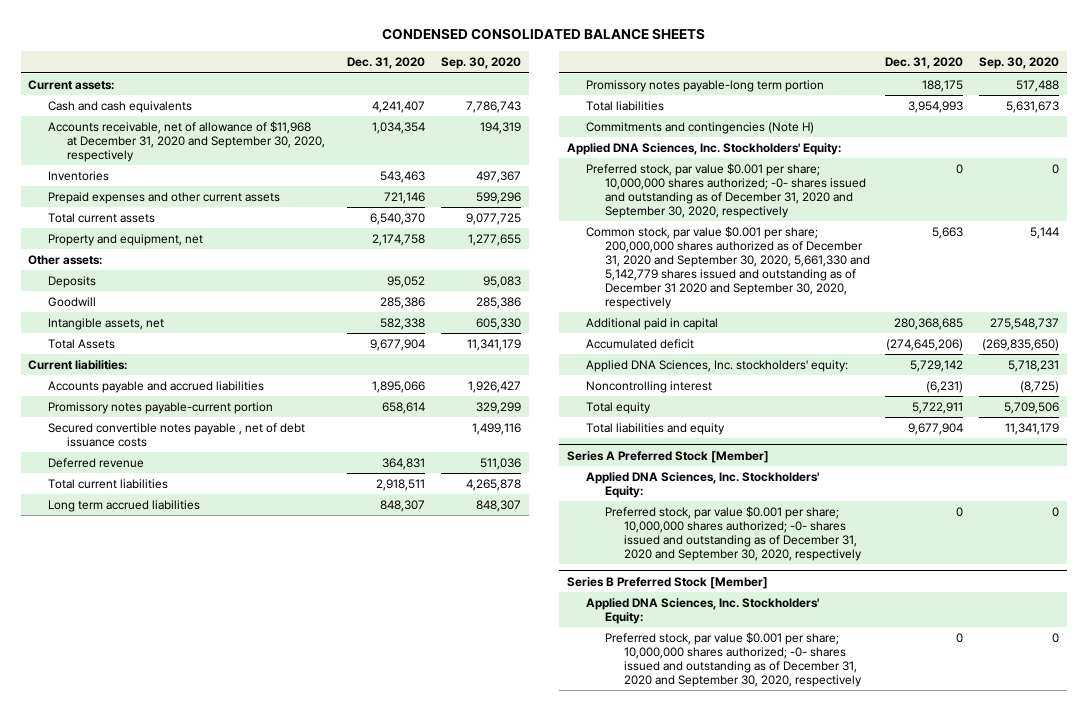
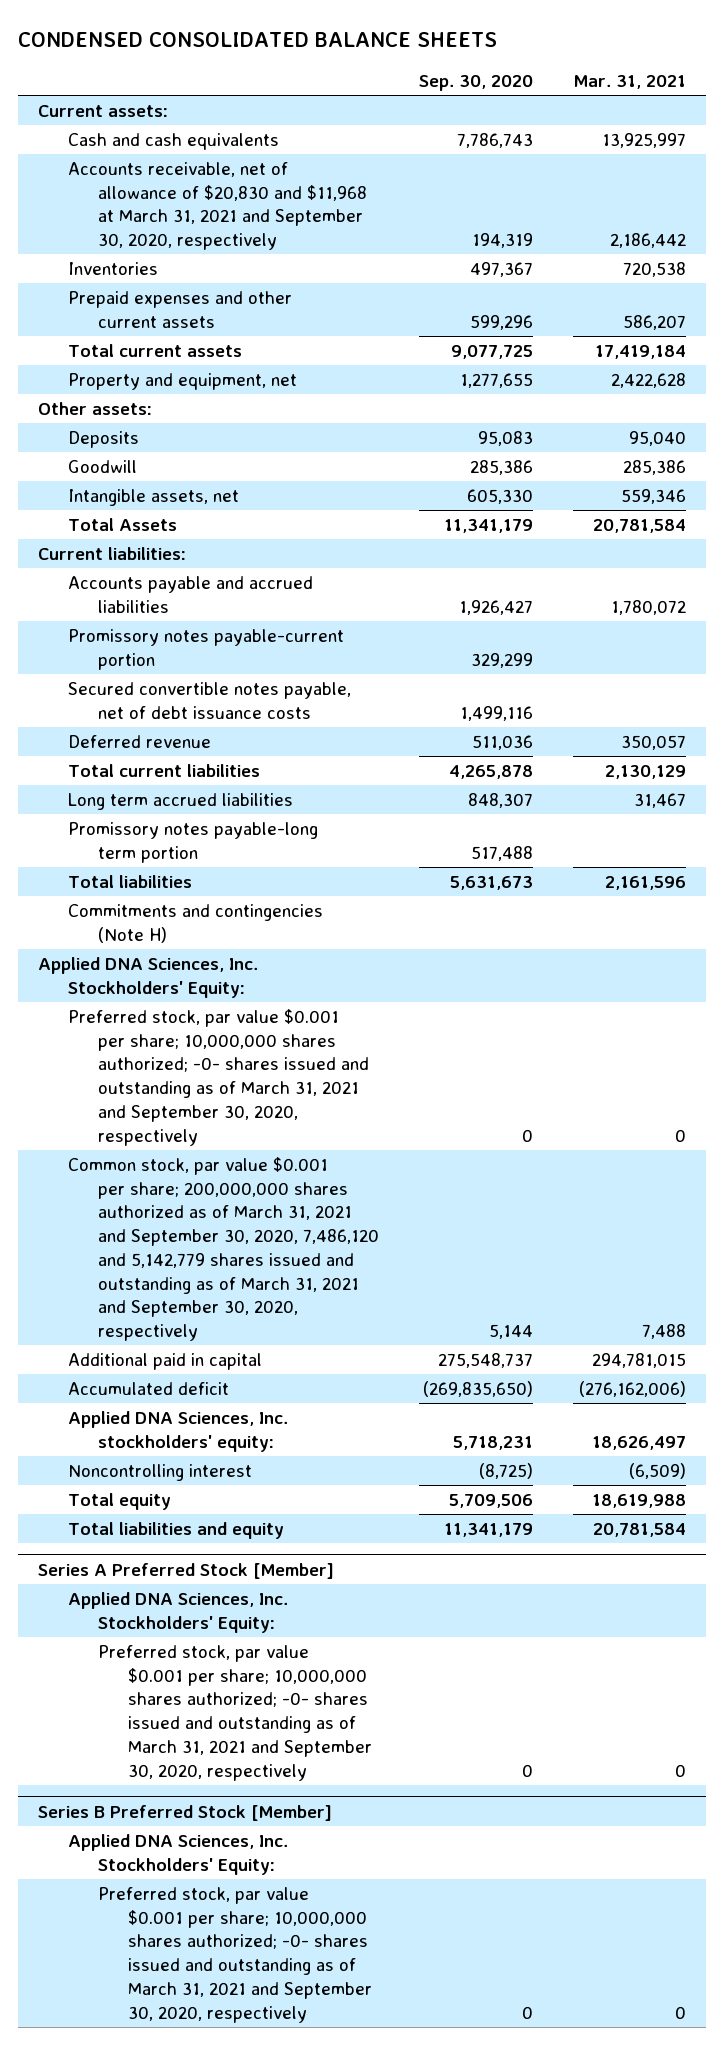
[347,57,426,70] Dec. 31, 2020 -> none
none -> [572,74,686,89] Mar. 31, 2021
[47,121,325,162] Accounts receivable, net of allowance of $11,968 at December 31, 2020 and September 30, 2020, respectively -> [68,161,367,251] Accounts receivable, net of allowance of $20,830 and $11,968 at March 31, 2021 and September 30, 2020, respectively
[47,423,305,448] Secured convertible notes payable , net of debt issuance costs -> [68,681,352,719] Secured convertible notes payable, net of debt issuance costs
[585,163,866,218] Preferred stock, par value $0.001 per share; 10,000,000 shares authorized; -0- shares issued and outstanding as of December 31, 2020 and September 30, 2020, respectively -> [68,1008,369,1146] Preferred stock, par value $0.001 per share; 10,000,000 shares authorized; -0- shares issued and outstanding as of March 31, 2021 and September 30, 2020, respectively
[585,226,870,309] Common stock, par value $0.001 per share; 200,000,000 shares authorized as of December 31, 2020 and September 30, 2020, 5,661,330 and 5,142,779 shares issued and outstanding as of December 31 2020 and September 30, 2020, respectively -> [68,1156,379,1342] Common stock, par value $0.001 per share; 200,000,000 shares authorized as of March 31, 2021 and September 30, 2020, 7,486,120 and 5,142,779 shares issued and outstanding as of March 31, 2021 and September 30, 2020, respectively
[604,506,862,561] Preferred stock, par value $0.001 per share; 10,000,000 shares authorized; -0- shares issued and outstanding as of December 31, 2020 and September 30, 2020, respectively -> [97,1644,372,1781] Preferred stock, par value $0.001 per share; 10,000,000 shares authorized; -0- shares issued and outstanding as of March 31, 2021 and September 30, 2020, respectively
[604,632,862,687] Preferred stock, par value $0.001 per share; 10,000,000 shares authorized; -0- shares issued and outstanding as of December 31, 2020 and September 30, 2020, respectively -> [97,1886,372,2023] Preferred stock, par value $0.001 per share; 10,000,000 shares authorized; -0- shares issued and outstanding as of March 31, 2021 and September 30, 2020, respectively

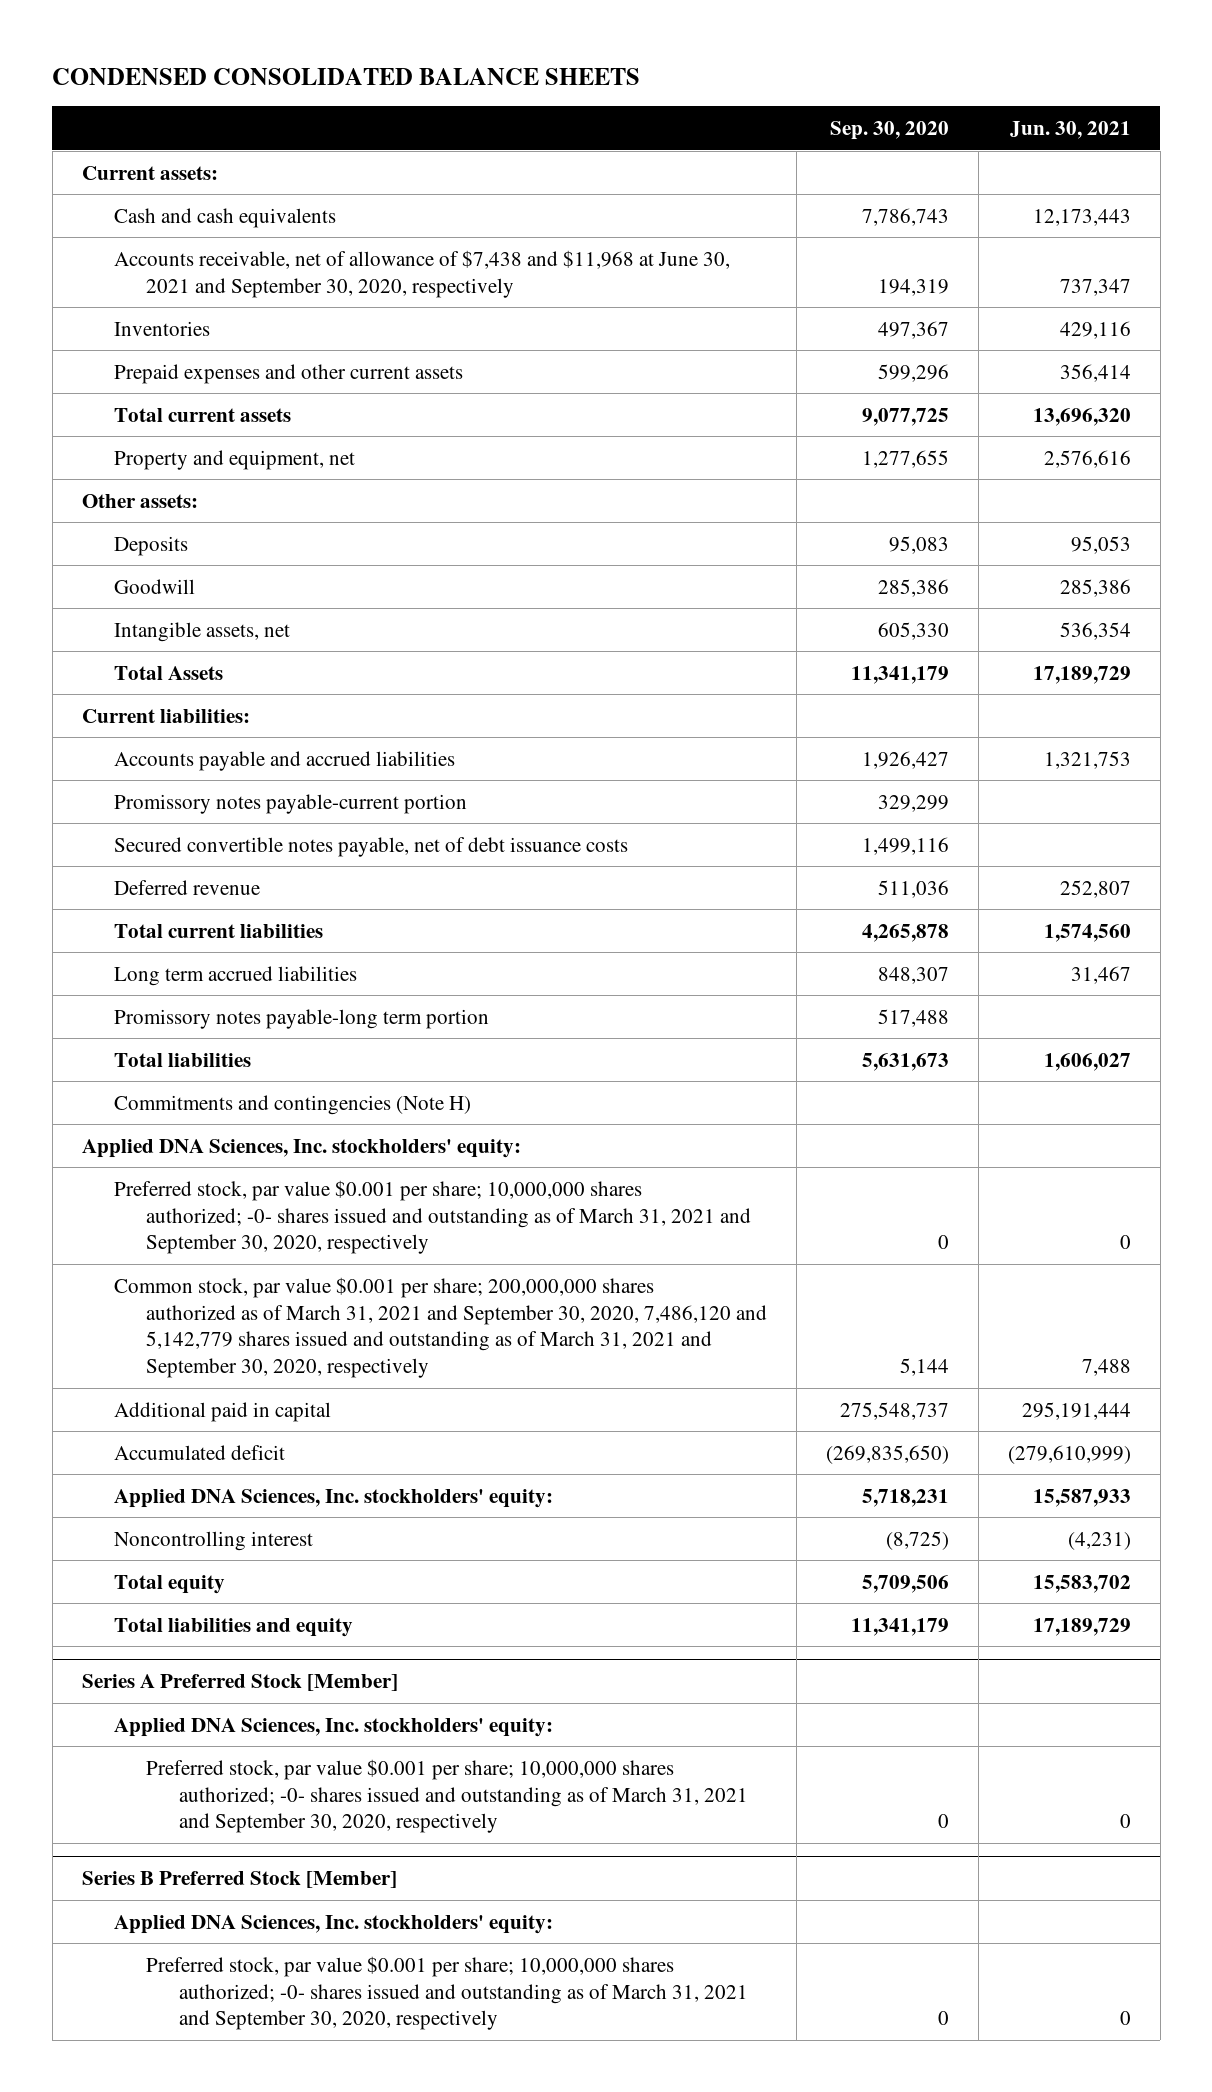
[572,74,686,89] Mar. 31, 2021 -> none
none -> [1009,120,1131,139] Jun. 30, 2021
[68,161,367,251] Accounts receivable, net of allowance of $20,830 and $11,968 at March 31, 2021 and September 30, 2020, respectively -> [113,249,730,298] Accounts receivable, net of allowance of $7,438 and $11,968 at June 30, 2021 and September 30, 2020, respectively
[38,956,259,998] Applied DNA Sciences, Inc. Stockholders' Equity: -> [81,1138,521,1158] Applied DNA Sciences, Inc. stockholders' equity:
[68,1591,289,1633] Applied DNA Sciences, Inc. Stockholders' Equity: -> [113,1717,553,1737] Applied DNA Sciences, Inc. stockholders' equity:
[68,1833,289,1875] Applied DNA Sciences, Inc. Stockholders' Equity: -> [113,1914,553,1934] Applied DNA Sciences, Inc. stockholders' equity:

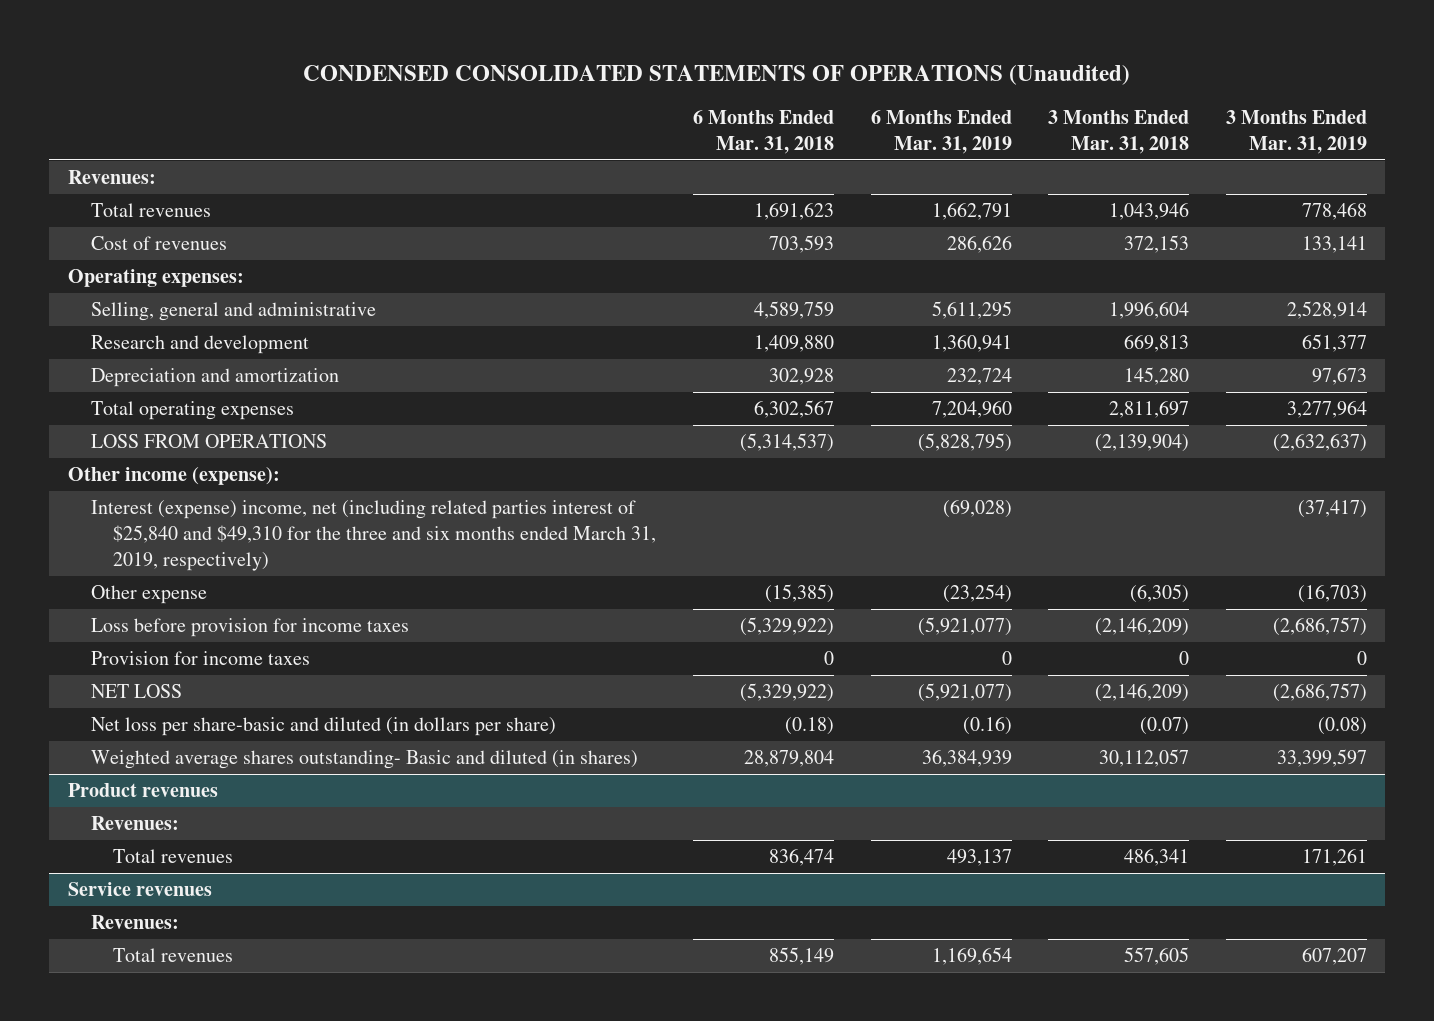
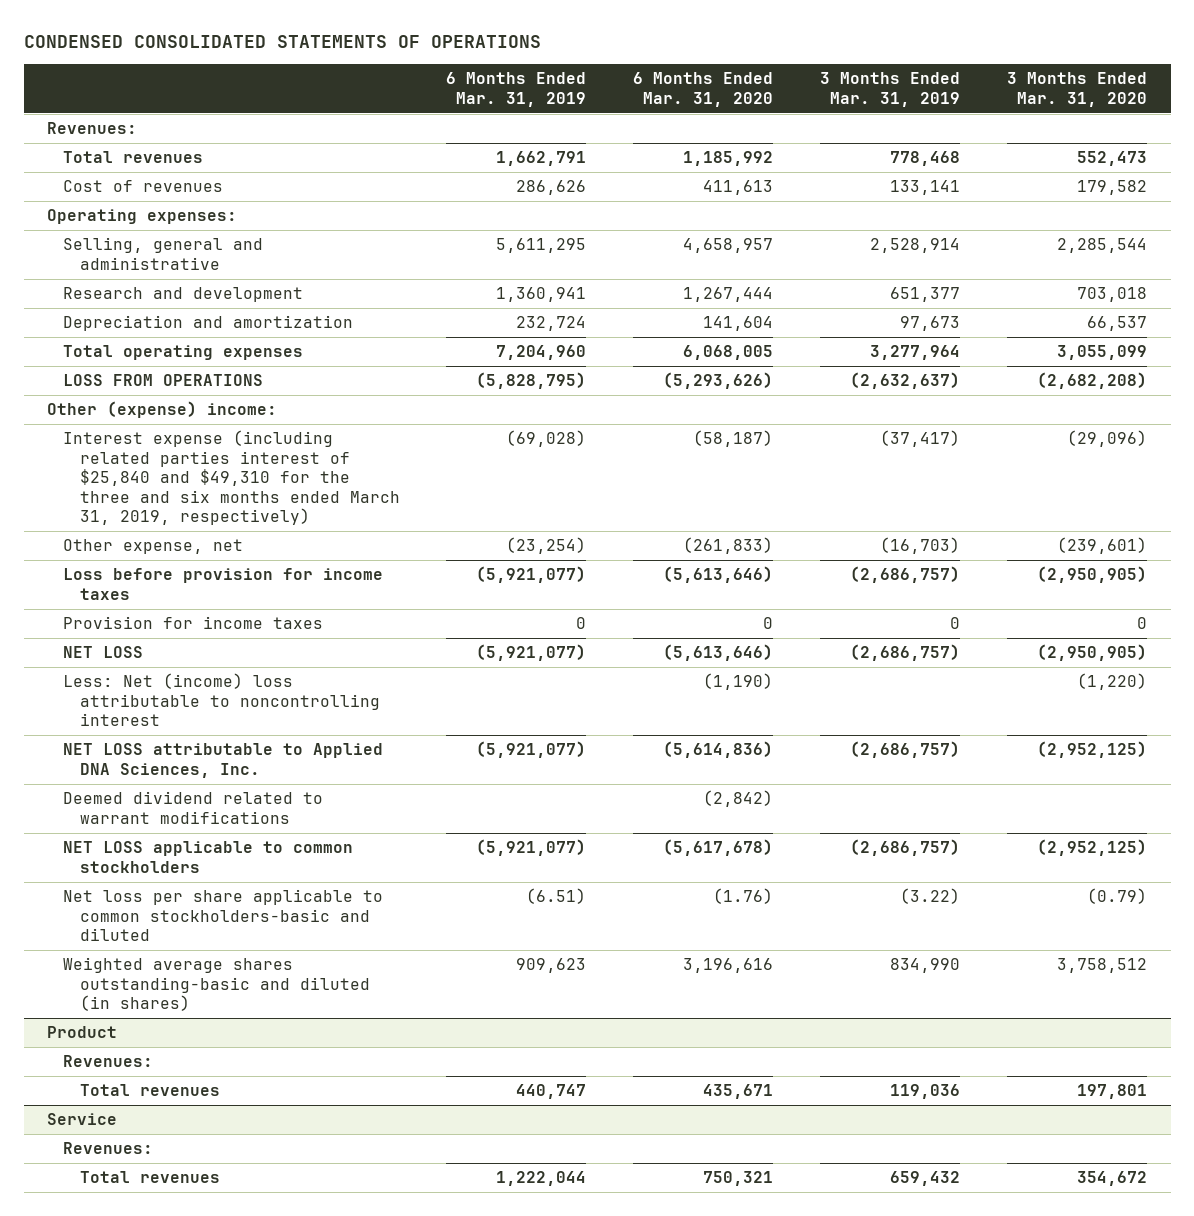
[303,64,1131,85] CONDENSED CONSOLIDATED STATEMENTS OF OPERATIONS (Unaudited) -> [23,34,541,48] CONDENSED CONSOLIDATED STATEMENTS OF OPERATIONS
[692,109,834,154] 6 Months Ended Mar. 31, 2018 -> none
[1048,109,1190,154] 3 Months Ended Mar. 31, 2018 -> none
none -> [633,72,774,107] 6 Months Ended Mar. 31, 2020
none -> [1007,72,1148,107] 3 Months Ended Mar. 31, 2020
[67,467,280,486] Other income (expense): -> [46,401,277,419] Other (expense) income:
[90,500,657,572] Interest (expense) income, net (including related parties interest of $25,840 and $49,310 for the three and six months ended March 31, 2019, respectively) -> [63,430,400,526] Interest expense (including related parties interest of $25,840 and $49,310 for the three and six months ended March 31, 2019, respectively)
[90,585,207,605] Other expense -> [63,539,244,555] Other expense, net
none -> [63,673,380,727] Less: Net (income) loss attributable to noncontrolling interest
none -> [63,743,384,778] NET LOSS attributable to Applied DNA Sciences, Inc.
none -> [63,791,324,824] Deemed dividend related to warrant modifications
none -> [63,841,354,873] NET LOSS applicable to common stockholders
[90,717,556,737] Net loss per share-basic and diluted (in dollars per share) -> [63,889,384,942] Net loss per share applicable to common stockholders-basic and diluted
[962,716,1012,736] (0.16) -> [526,888,587,905] (6.51)
[1317,717,1367,736] (0.08) -> [900,888,961,905] (3.22)
[90,750,638,770] Weighted average shares outstanding- Basic and diluted (in shares) -> [63,957,370,1012] Weighted average shares outstanding-basic and diluted (in shares)
[921,749,1012,768] 36,384,939 -> [516,958,587,974] 909,623
[1276,749,1367,768] 33,399,597 -> [890,958,961,974] 834,990
[67,783,218,798] Product revenues -> [46,1026,117,1039] Product
[946,849,1012,867] 493,137 -> [516,1084,587,1100] 440,747
[1301,848,1367,867] 171,261 -> [890,1084,961,1100] 119,036
[67,882,212,897] Service revenues -> [46,1113,117,1126] Service
[931,947,1012,966] 1,169,654 -> [496,1171,587,1187] 1,222,044
[1301,947,1367,966] 607,207 -> [890,1171,961,1187] 659,432

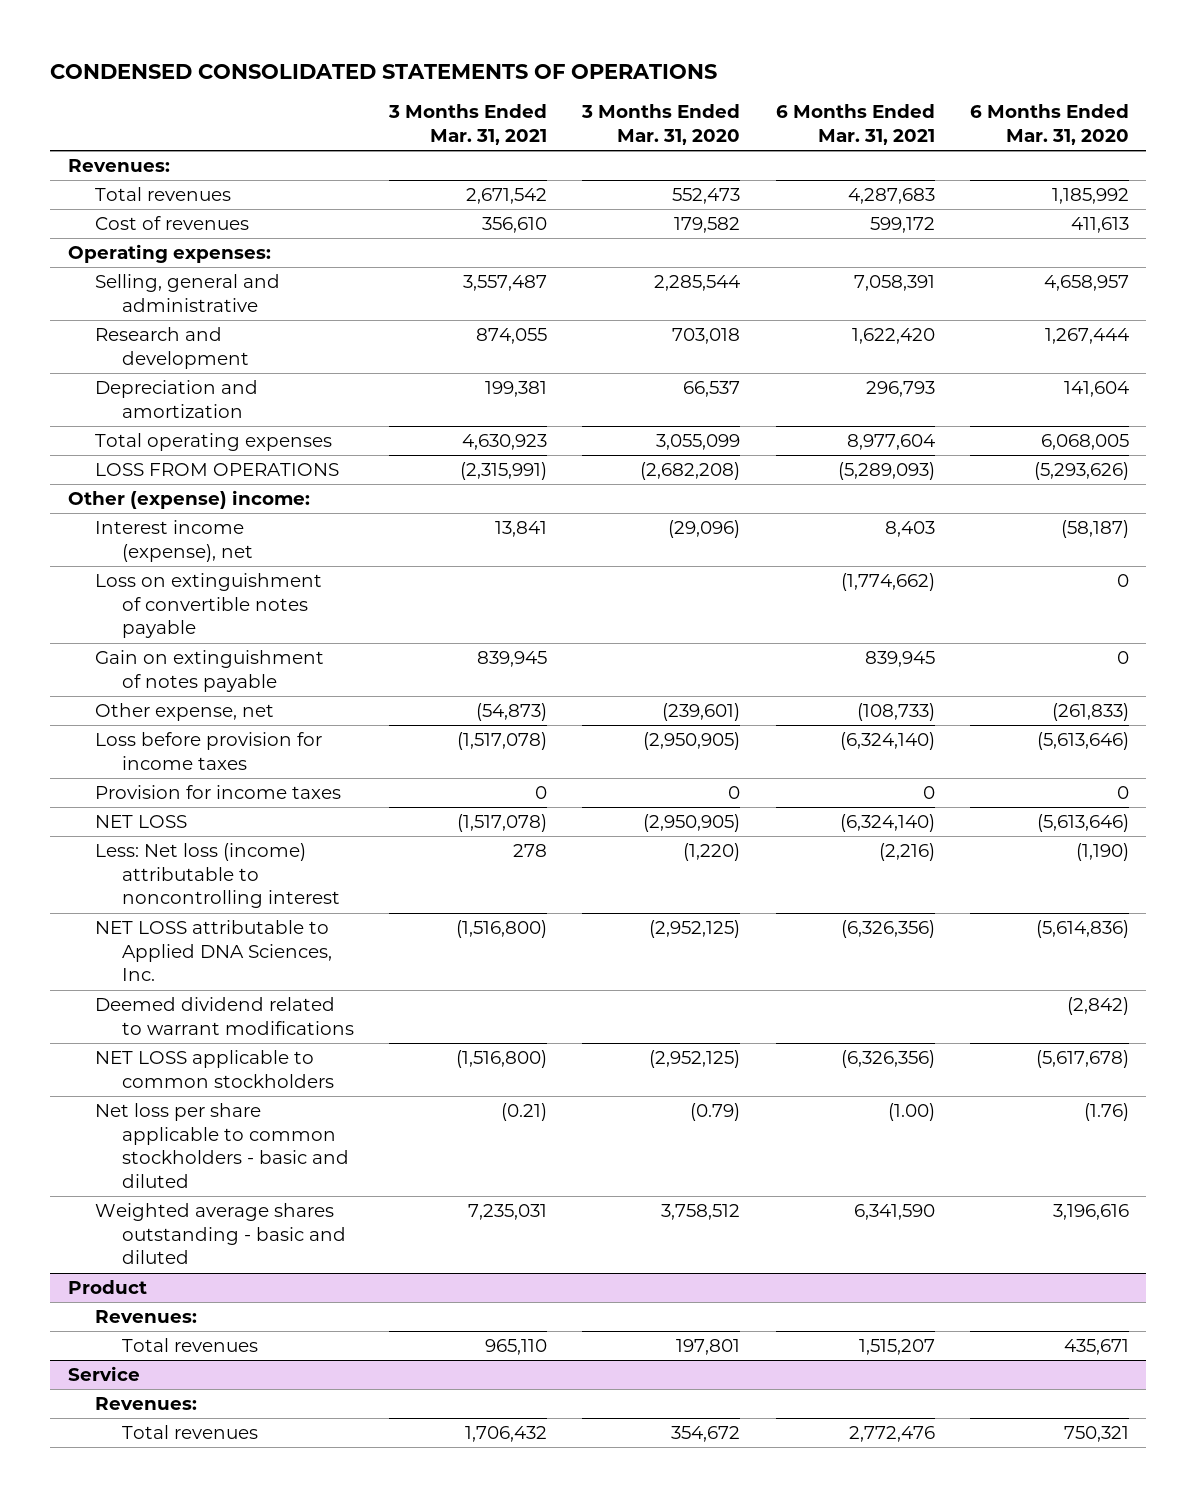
[446,72,587,107] 6 Months Ended Mar. 31, 2019 -> none
[820,72,961,107] 3 Months Ended Mar. 31, 2019 -> none
none -> [388,104,548,146] 3 Months Ended Mar. 31, 2021
none -> [775,104,935,146] 6 Months Ended Mar. 31, 2021
[63,430,400,526] Interest expense (including related parties interest of $25,840 and $49,310 for the three and six months ended March 31, 2019, respectively) -> [95,520,254,562] Interest income (expense), net
none -> [95,573,323,639] Loss on extinguishment of convertible notes payable
none -> [95,650,325,692] Gain on extinguishment of notes payable
[63,673,380,727] Less: Net (income) loss attributable to noncontrolling interest -> [95,843,341,909] Less: Net loss (income) attributable to noncontrolling interest
[63,889,384,942] Net loss per share applicable to common stockholders-basic and diluted -> [95,1103,350,1188] Net loss per share applicable to common stockholders - basic and diluted
[63,957,370,1012] Weighted average shares outstanding-basic and diluted (in shares) -> [95,1203,347,1265] Weighted average shares outstanding - basic and diluted

